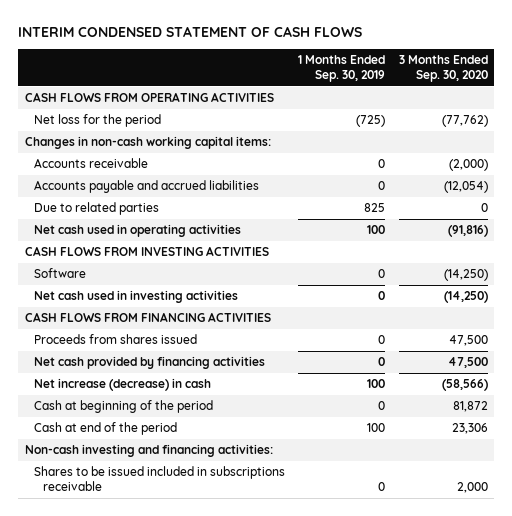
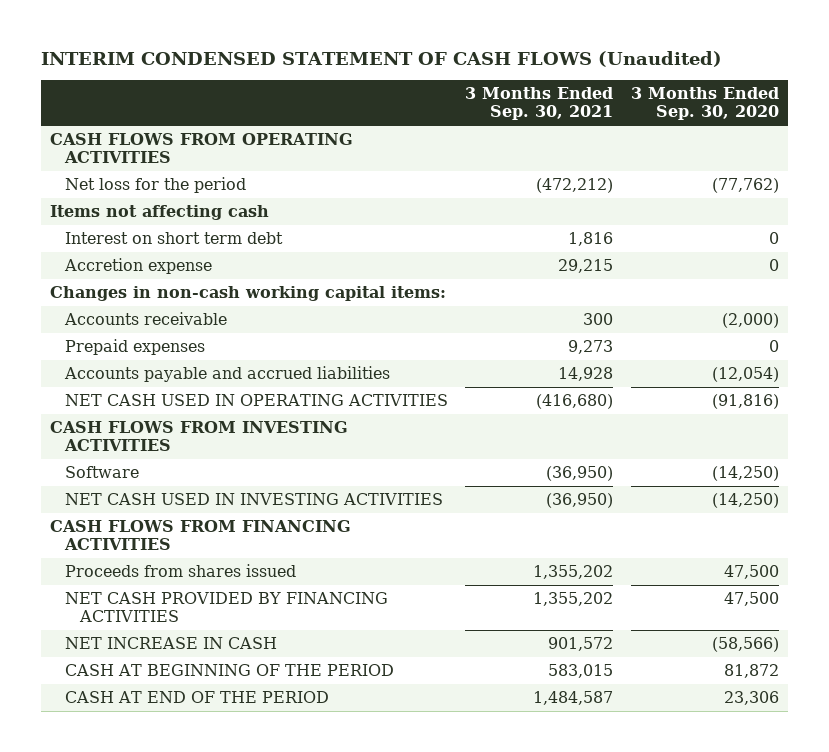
[18,25,363,37] INTERIM CONDENSED STATEMENT OF CASH FLOWS -> [40,50,722,67] INTERIM CONDENSED STATEMENT OF CASH FLOWS (Unaudited)
[298,55,386,82] 1 Months Ended Sep. 30, 2019 -> none
none -> [465,86,614,121] 3 Months Ended Sep. 30, 2021
none -> [49,204,269,220] Items not affecting cash
none -> [64,231,283,244] Interest on short term debt
none -> [63,257,212,274] Accretion expense
none -> [64,338,205,355] Prepaid expenses
[33,202,159,216] Due to related parties -> none
[33,224,241,238] Net cash used in operating activities -> [64,393,448,406] NET CASH USED IN OPERATING ACTIVITIES
[33,290,238,304] Net cash used in investing activities -> [64,492,443,505] NET CASH USED IN INVESTING ACTIVITIES
[24,444,273,458] Non-cash investing and financing activities: -> none
[33,466,285,491] Shares to be issued included in subscriptions receivable -> none
[33,356,265,370] Net cash provided by financing activities -> [64,591,388,623] NET CASH PROVIDED BY FINANCING ACTIVITIES
[33,378,211,392] Net increase (decrease) in cash -> [64,636,277,649] NET INCREASE IN CASH
[33,400,213,414] Cash at beginning of the period -> [64,663,394,676] CASH AT BEGINNING OF THE PERIOD
[33,422,177,436] Cash at end of the period -> [64,690,329,703] CASH AT END OF THE PERIOD

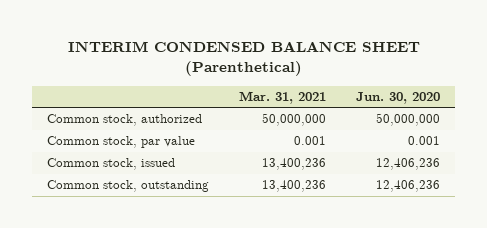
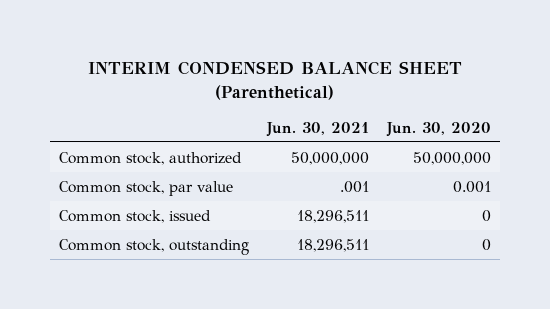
[239,90,327,104] Mar. 31, 2021 -> none
none -> [265,121,369,137] Jun. 30, 2021
[376,158,441,171] 12,406,236 -> [481,209,491,222] 0
[376,180,441,193] 12,406,236 -> [481,238,491,251] 0

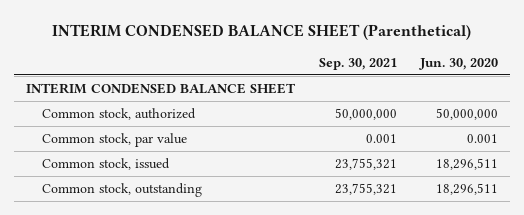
[265,121,369,137] Jun. 30, 2021 -> none
none -> [318,57,397,70] Sep. 30, 2021
none -> [26,83,297,95] INTERIM CONDENSED BALANCE SHEET
[481,209,491,222] 0 -> [436,158,499,171] 18,296,511
[481,238,491,251] 0 -> [436,183,499,196] 18,296,511

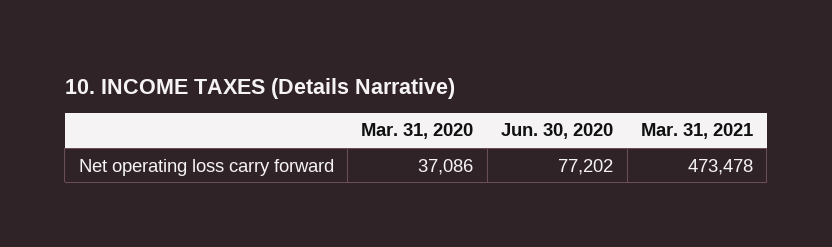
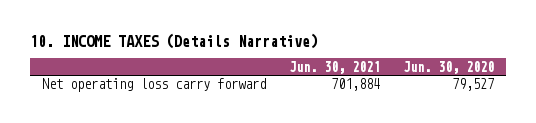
[361,123,474,140] Mar. 31, 2020 -> none
[640,123,753,140] Mar. 31, 2021 -> none
none -> [288,60,380,74] Jun. 30, 2021
[558,158,614,175] 77,202 -> [451,78,494,92] 79,527

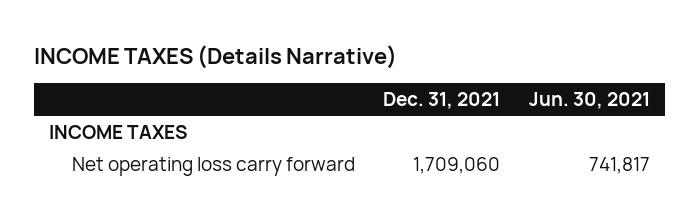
[30,33,319,50] 10. INCOME TAXES (Details Narrative) -> [34,44,398,69] INCOME TAXES (Details Narrative)
[402,60,494,74] Jun. 30, 2020 -> none
none -> [383,92,501,110] Dec. 31, 2021
none -> [48,125,188,140] INCOME TAXES
[330,78,380,92] 701,884 -> [589,157,651,175] 741,817

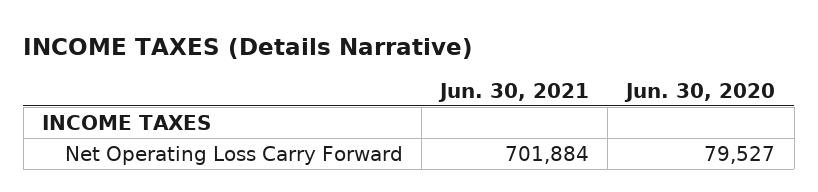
[383,92,501,110] Dec. 31, 2021 -> none
none -> [624,82,776,102] Jun. 30, 2020
[71,157,355,177] Net operating loss carry forward -> [64,145,403,165] Net Operating Loss Carry Forward
[589,157,651,175] 741,817 -> [505,145,590,164] 701,884

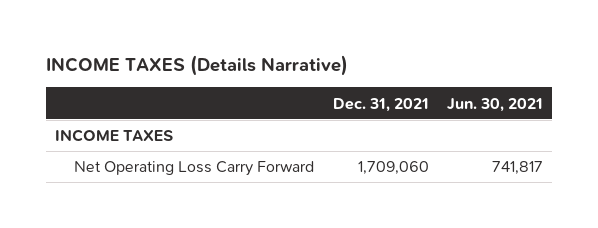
[624,82,776,102] Jun. 30, 2020 -> none
none -> [332,97,429,112] Dec. 31, 2021
[505,145,590,164] 701,884 -> [491,161,543,176] 741,817

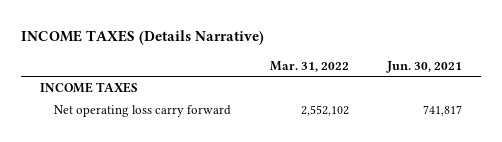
[332,97,429,112] Dec. 31, 2021 -> none
none -> [269,60,349,72] Mar. 31, 2022
[74,161,315,177] Net Operating Loss Carry Forward -> [54,105,232,118] Net operating loss carry forward

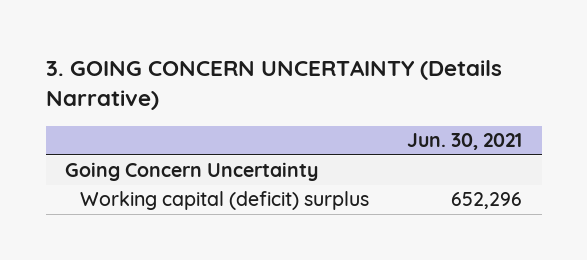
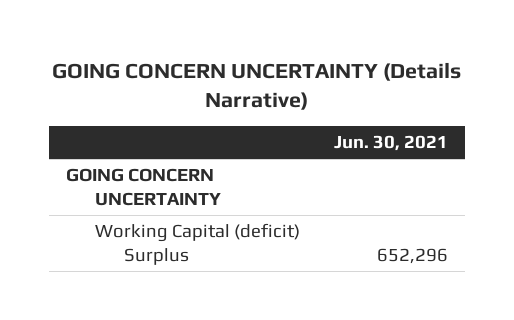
[45,60,502,111] 3. GOING CONCERN UNCERTAINTY (Details Narrative) -> [51,62,461,111] GOING CONCERN UNCERTAINTY (Details Narrative)
[65,162,319,182] Going Concern Uncertainty -> [66,168,221,206] GOING CONCERN UNCERTAINTY
[80,191,370,211] Working capital (deficit) surplus -> [94,223,300,265] Working Capital (deficit) Surplus

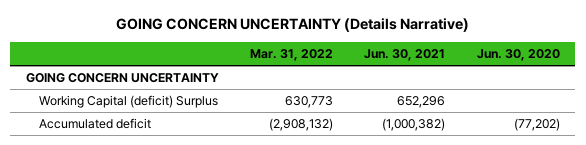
none -> [250,49,334,62] Mar. 31, 2022
none -> [476,49,560,62] Jun. 30, 2020
none -> [38,118,151,130] Accumulated deficit

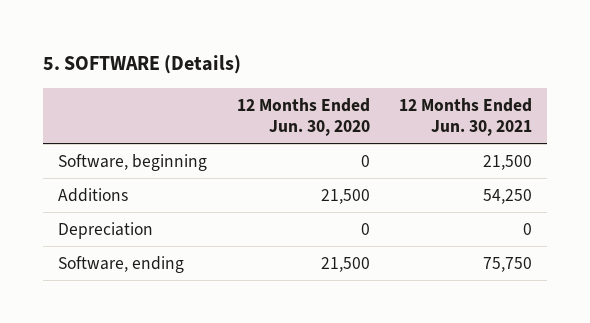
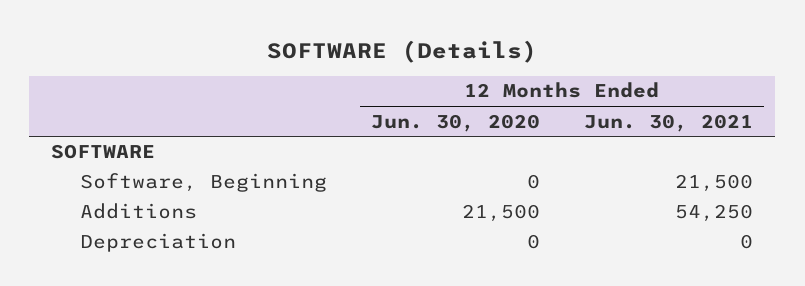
[43,55,242,75] 5. SOFTWARE (Details) -> [267,39,538,63] SOFTWARE (Details)
none -> [51,144,156,160] SOFTWARE
[57,153,207,171] Software, beginning -> [80,173,328,193] Software, Beginning
[57,255,184,273] Software, ending -> none

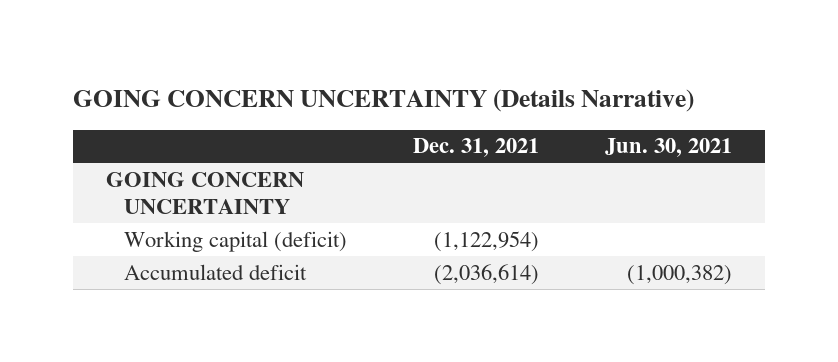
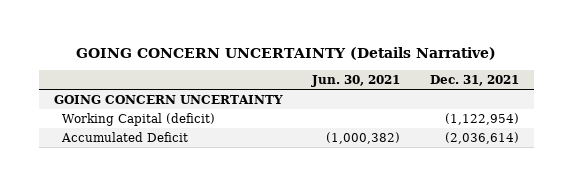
[124,230,348,252] Working capital (deficit) -> [62,113,216,127] Working Capital (deficit)
[124,263,308,280] Accumulated deficit -> [61,132,189,143] Accumulated Deficit

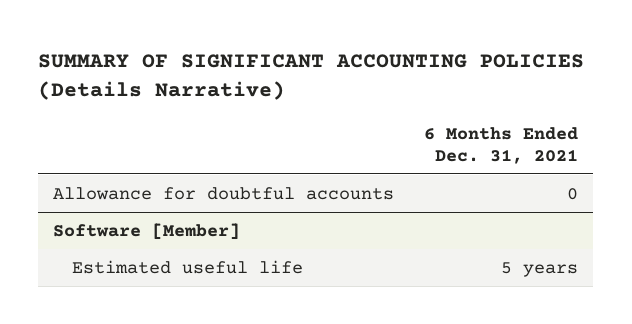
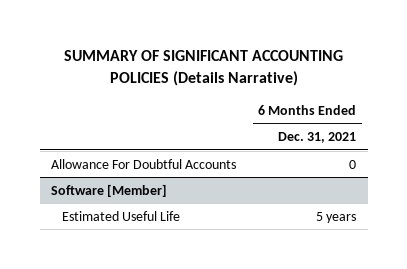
[53,186,395,200] Allowance for doubtful accounts -> [50,158,236,169] Allowance For Doubtful Accounts
[71,259,303,274] Estimated useful life -> [61,210,180,221] Estimated Useful Life

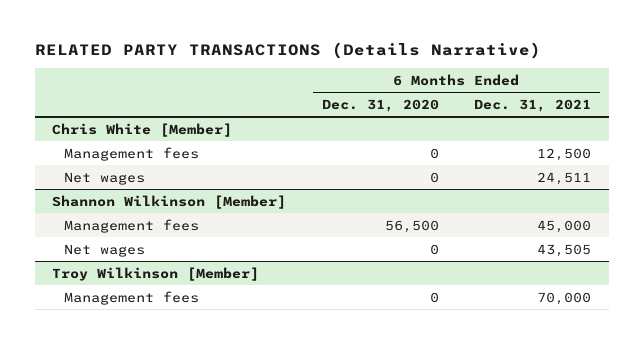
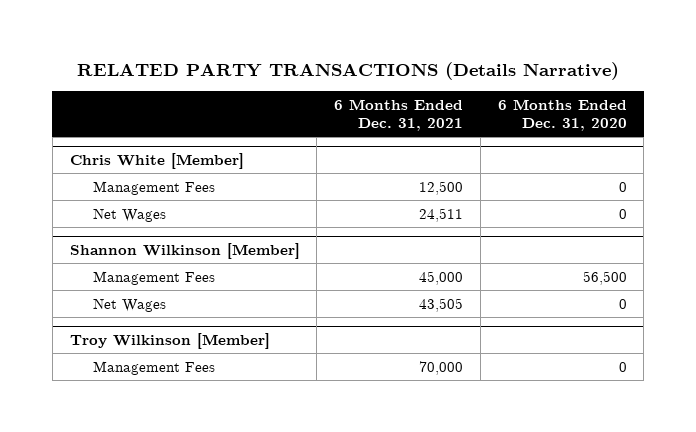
[64,146,200,161] Management fees -> [92,180,215,195] Management Fees
[64,171,146,185] Net wages -> [92,207,166,222] Net Wages
[64,218,200,233] Management fees -> [92,270,215,285] Management Fees
[64,243,146,257] Net wages -> [92,297,166,312] Net Wages
[64,290,200,305] Management fees -> [92,360,215,375] Management Fees

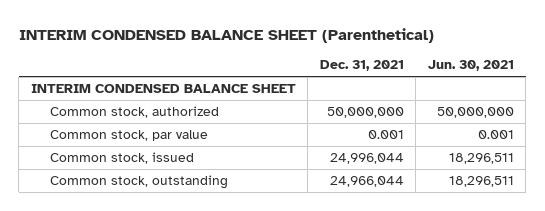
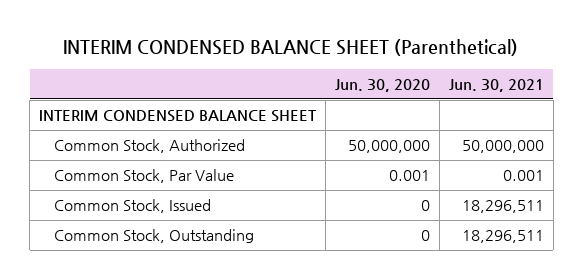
[319,60,404,72] Dec. 31, 2021 -> none
none -> [334,79,430,93] Jun. 30, 2020
[50,106,220,119] Common stock, authorized -> [53,139,245,154] Common Stock, Authorized
[50,130,209,142] Common stock, par value -> [53,169,234,184] Common Stock, Par Value
[50,152,195,165] Common stock, issued -> [53,199,211,214] Common Stock, Issued
[50,175,229,190] Common stock, outstanding -> [53,229,254,244] Common Stock, Outstanding

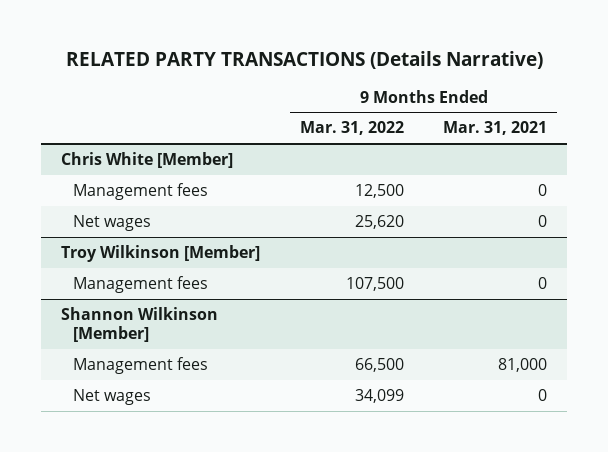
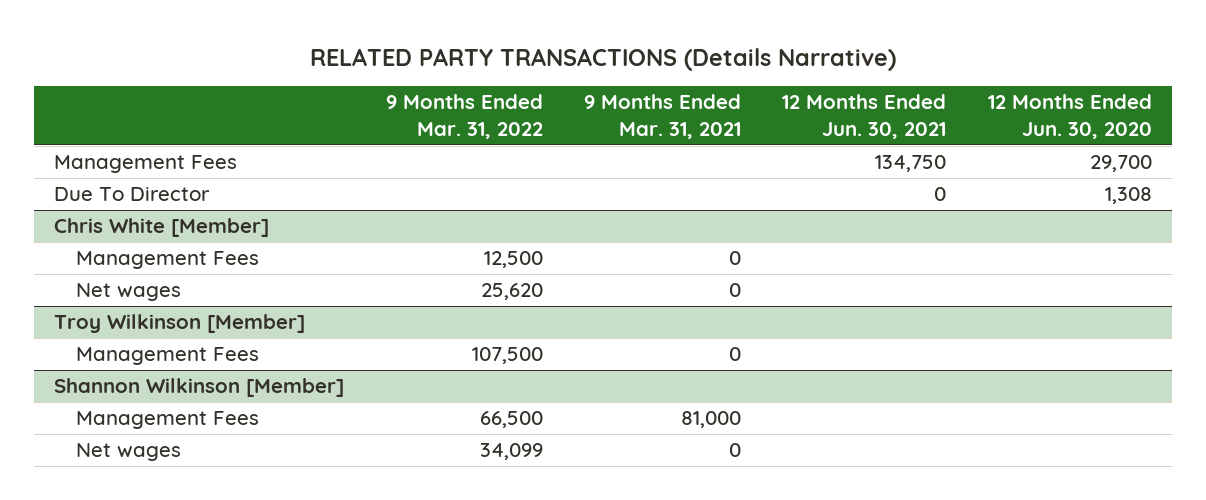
none -> [782,94,947,140] 12 Months Ended Jun. 30, 2021
none -> [987,94,1152,140] 12 Months Ended Jun. 30, 2020
none -> [54,155,238,174] Management Fees
none -> [54,187,211,202] Due To Director
[73,183,209,201] Management fees -> [75,251,259,270] Management Fees
[73,276,209,294] Management fees -> [75,347,259,366] Management Fees
[73,357,209,375] Management fees -> [75,411,259,430] Management Fees

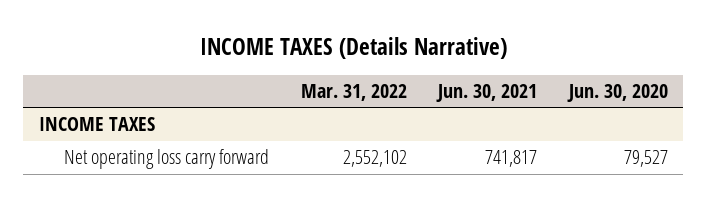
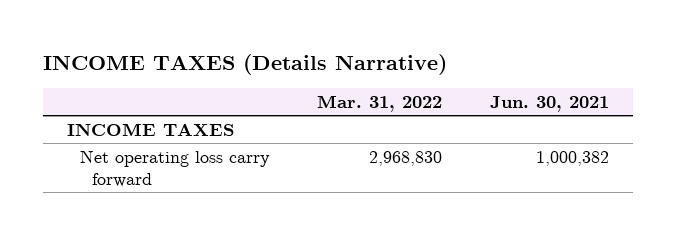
[566,83,668,102] Jun. 30, 2020 -> none
[342,150,407,168] 2,552,102 -> [368,150,442,166] 2,968,830
[485,150,538,168] 741,817 -> [536,150,610,166] 1,000,382

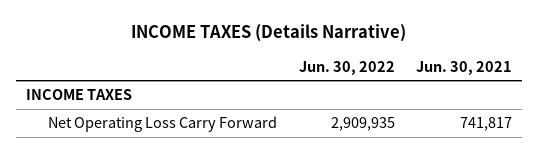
[316,94,442,112] Mar. 31, 2022 -> none
none -> [298,60,395,75] Jun. 30, 2022
[79,149,270,187] Net operating loss carry forward -> [48,116,278,133] Net Operating Loss Carry Forward
[536,150,610,166] 1,000,382 -> [459,117,512,132] 741,817

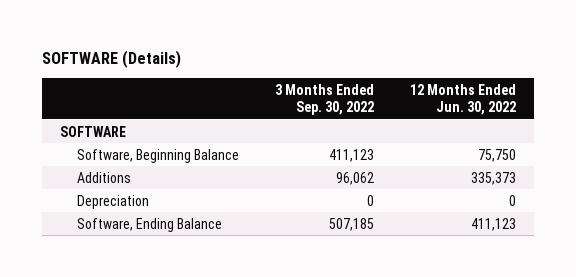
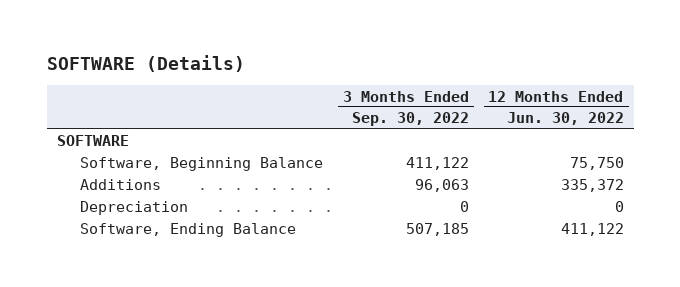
[329,148,375,162] 411,123 -> [405,157,469,171] 411,122
[336,171,375,185] 96,062 -> [414,179,469,193] 96,063
[471,171,517,185] 335,373 -> [560,179,624,193] 335,372
[471,217,517,231] 411,123 -> [560,223,624,237] 411,122

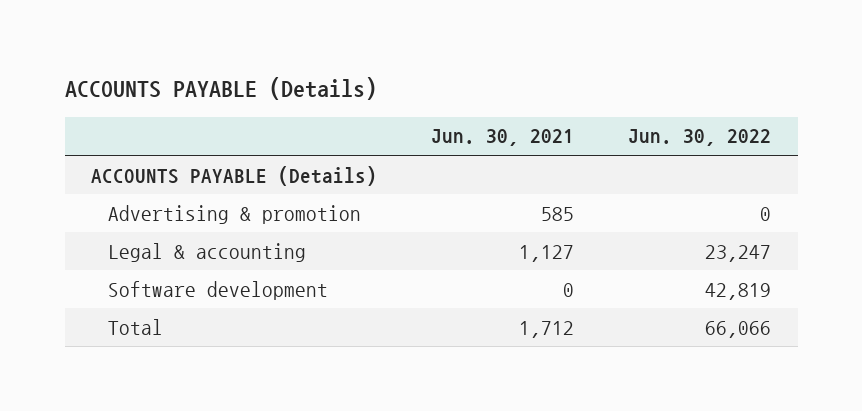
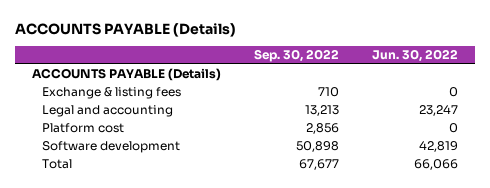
[431,129,575,147] Jun. 30, 2021 -> none
none -> [253,48,339,62] Sep. 30, 2022
[107,204,361,224] Advertising & promotion -> [41,87,181,100] Exchange & listing fees
[107,242,306,262] Legal & accounting -> [41,105,173,118] Legal and accounting
none -> [41,123,124,134] Platform cost

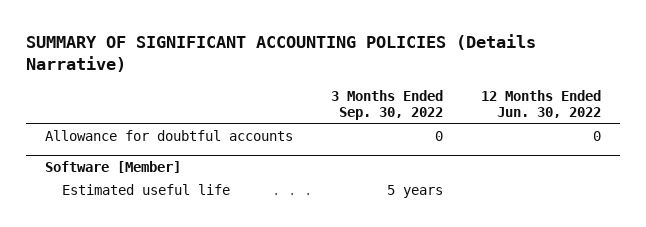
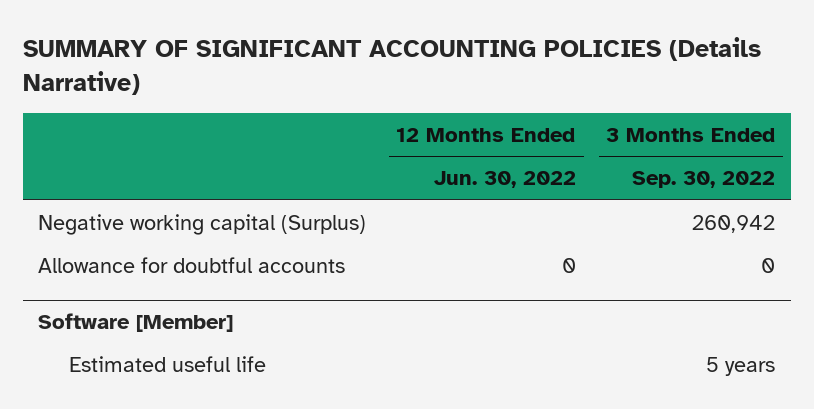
none -> [38,214,367,236] Negative working capital (Surplus)

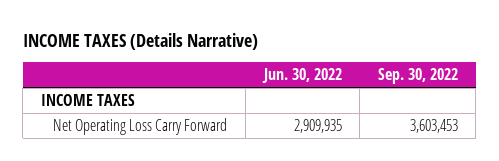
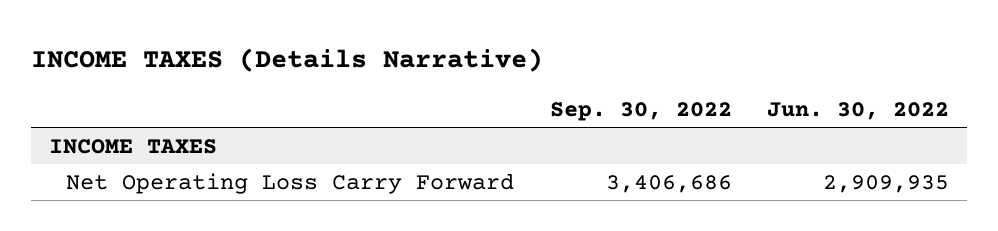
[409,119,458,134] 3,603,453 -> [605,174,732,193] 3,406,686

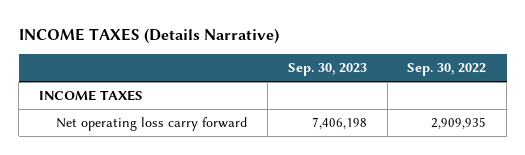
[767,101,950,120] Jun. 30, 2022 -> none
none -> [287,63,367,77] Sep. 30, 2023
[66,172,515,194] Net Operating Loss Carry Forward -> [55,117,247,132] Net operating loss carry forward
[605,174,732,193] 3,406,686 -> [431,117,487,130] 2,909,935

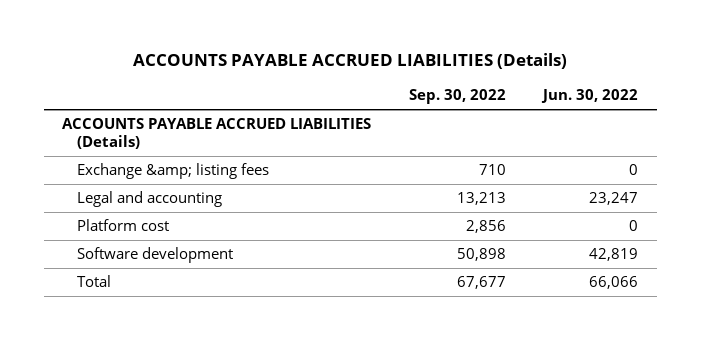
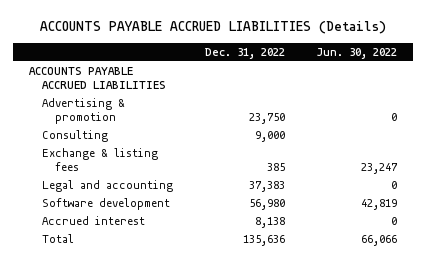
[408,89,506,105] Sep. 30, 2022 -> none
none -> [204,47,285,59] Dec. 31, 2022
[76,219,169,232] Platform cost -> none
[62,118,372,150] ACCOUNTS PAYABLE ACCRUED LIABILITIES (Details) -> [29,67,167,90] ACCOUNTS PAYABLE ACCRUED LIABILITIES
[76,163,269,180] Exchange &amp; listing fees -> [42,98,126,125] Advertising & promotion
none -> [42,130,109,143] Consulting
none -> [42,148,159,172] Exchange & listing fees
[589,192,639,206] 23,247 -> [391,181,398,190] 0
none -> [42,216,146,226] Accrued interest

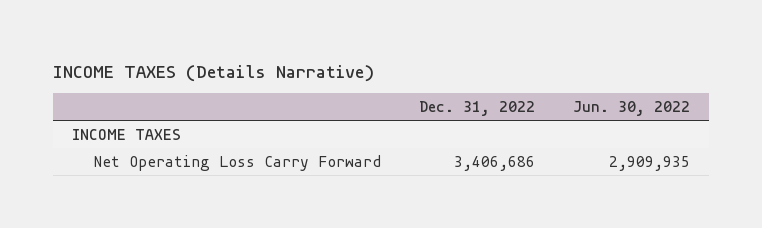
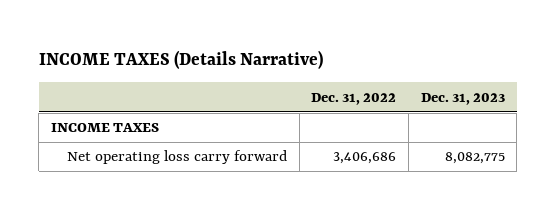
[573,101,691,117] Jun. 30, 2022 -> none
none -> [420,92,505,105] Dec. 31, 2023
[94,155,382,172] Net Operating Loss Carry Forward -> [66,150,287,165] Net operating loss carry forward

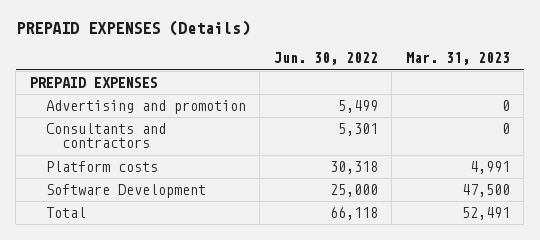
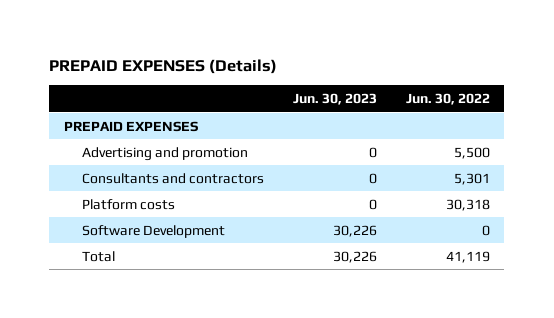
[405,52,510,66] Mar. 31, 2023 -> none
none -> [292,93,377,106] Jun. 30, 2023
[337,100,378,114] 5,499 -> [453,146,490,159] 5,500
[329,184,378,198] 25,000 -> [481,224,490,236] 0
[329,207,378,221] 66,118 -> [445,250,490,263] 41,119

